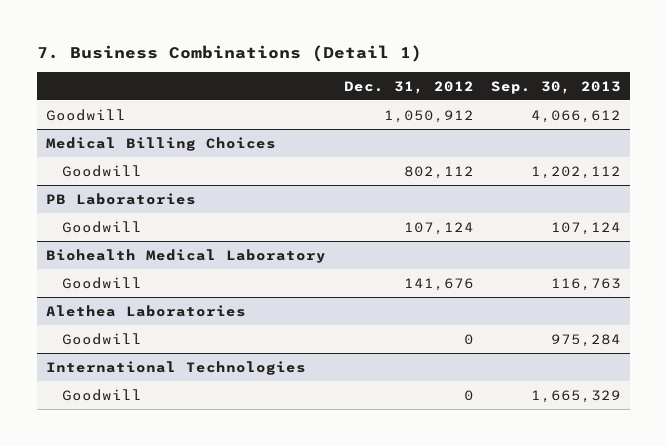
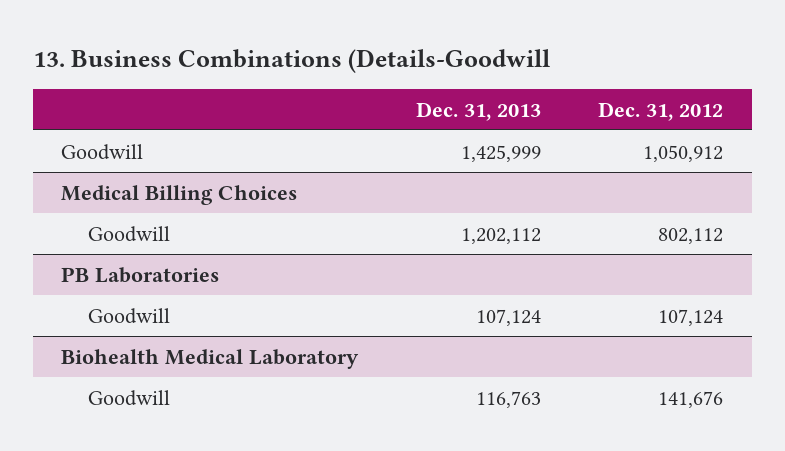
[37,45,423,63] 7. Business Combinations (Detail 1) -> [32,48,550,73] 13. Business Combinations (Details-Goodwill
[491,80,622,94] Sep. 30, 2013 -> none
none -> [415,101,541,121] Dec. 31, 2013
[46,304,247,317] Alethea Laboratories -> none
[61,332,142,345] Goodwill -> none
[46,360,307,375] International Technologies -> none
[61,388,142,401] Goodwill -> none

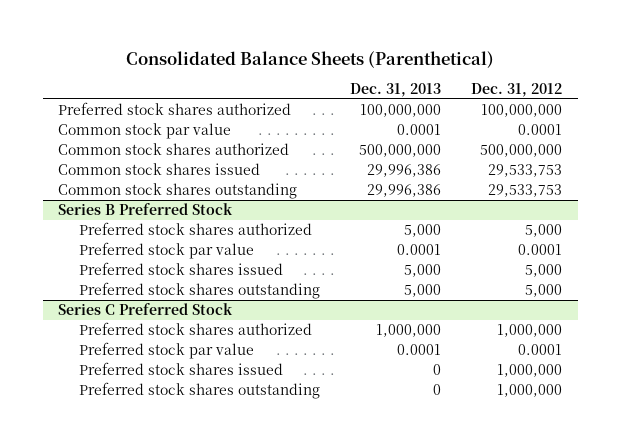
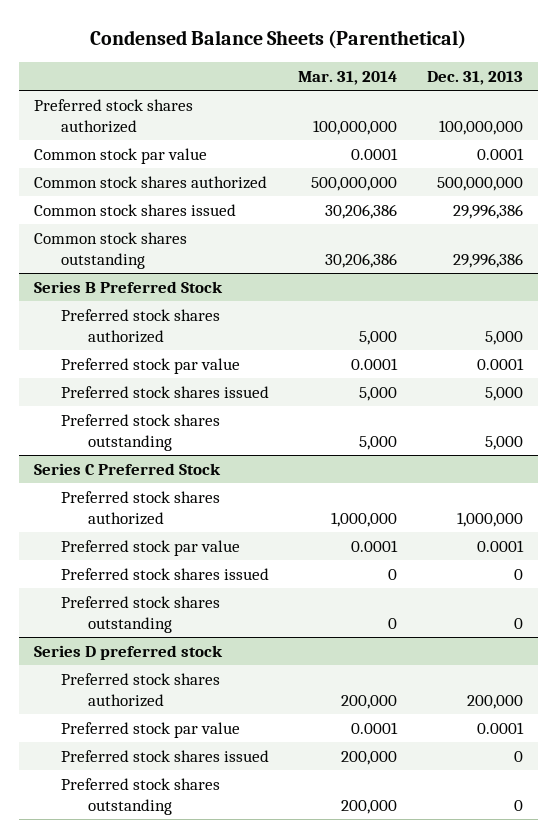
[126,50,495,68] Consolidated Balance Sheets (Parenthetical) -> [90,30,467,50] Condensed Balance Sheets (Parenthetical)
[471,83,563,98] Dec. 31, 2012 -> none
none -> [298,71,398,86] Mar. 31, 2014
none -> [33,644,223,660] Series D preferred stock
none -> [60,672,220,708] Preferred stock shares authorized
none -> [60,721,240,738] Preferred stock par value
none -> [60,749,269,762] Preferred stock shares issued
none -> [60,777,220,816] Preferred stock shares outstanding

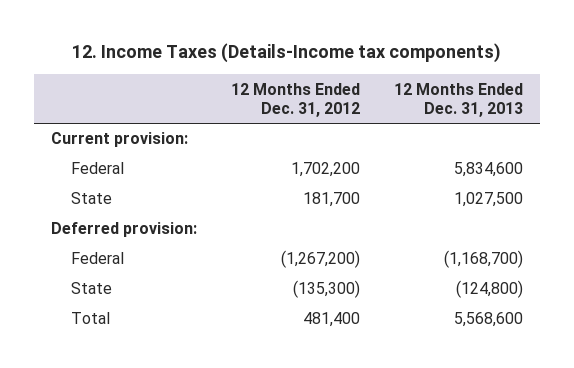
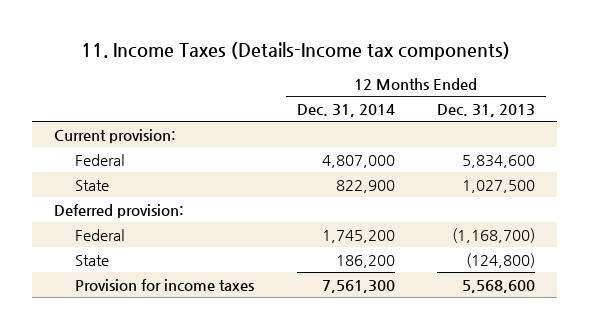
[71,43,501,64] 12. Income Taxes (Details-Income tax components) -> [80,41,510,60] 11. Income Taxes (Details-Income tax components)
[230,82,360,118] 12 Months Ended Dec. 31, 2012 -> none
none -> [296,103,395,117] Dec. 31, 2014
[71,312,111,325] Total -> [74,278,254,291] Provision for income taxes

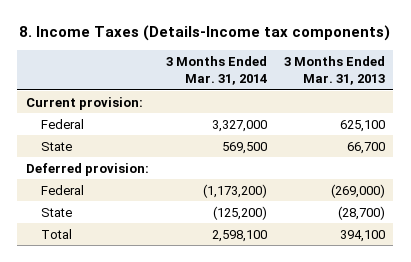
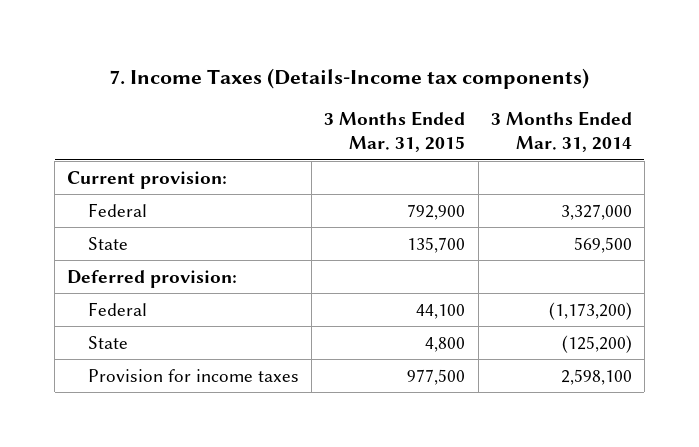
[19,25,391,42] 8. Income Taxes (Details-Income tax components) -> [109,67,590,89] 7. Income Taxes (Details-Income tax components)
[283,56,385,85] 3 Months Ended Mar. 31, 2013 -> none
none -> [324,111,466,153] 3 Months Ended Mar. 31, 2015
[40,228,72,239] Total -> [88,368,300,382] Provision for income taxes

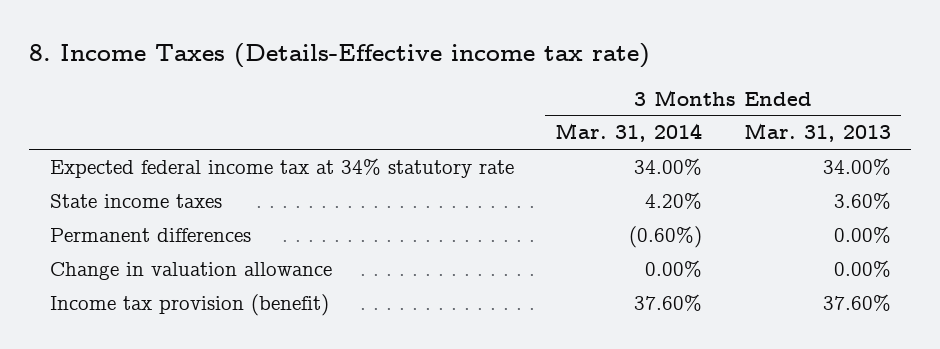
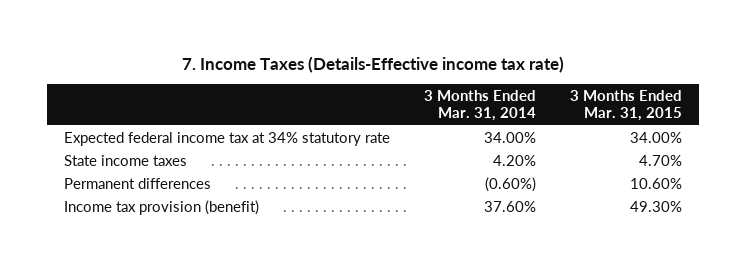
[29,43,651,69] 8. Income Taxes (Details-Effective income tax rate) -> [182,55,565,73] 7. Income Taxes (Details-Effective income tax rate)
[743,123,891,143] Mar. 31, 2013 -> none
none -> [570,90,683,122] 3 Months Ended Mar. 31, 2015
[49,261,332,280] Change in valuation allowance -> none

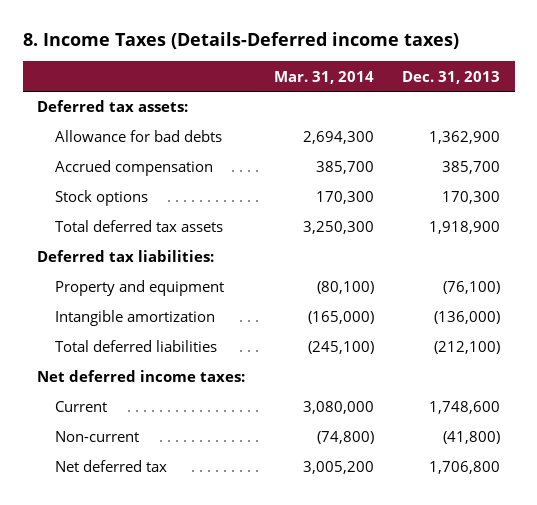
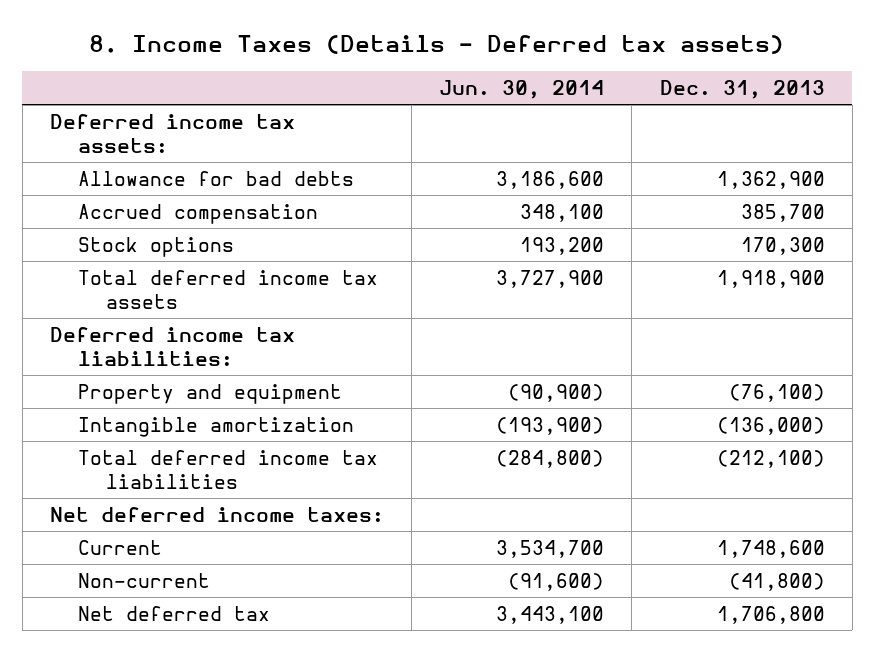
[22,32,459,50] 8. Income Taxes (Details-Deferred income taxes) -> [89,34,785,54] 8. Income Taxes (Details - Deferred tax assets)
[273,70,374,84] Mar. 31, 2014 -> none
none -> [439,79,605,99] Jun. 30, 2014
[36,100,188,113] Deferred tax assets: -> [50,113,296,153] Deferred income tax assets:
[54,220,223,233] Total deferred tax assets -> [77,269,378,309] Total deferred income tax assets
[36,250,214,263] Deferred tax liabilities: -> [50,326,296,366] Deferred income tax liabilities:
[54,340,217,353] Total deferred liabilities -> [77,449,378,489] Total deferred income tax liabilities

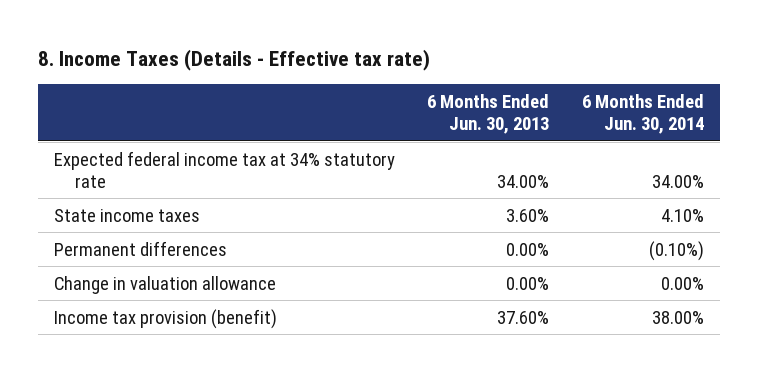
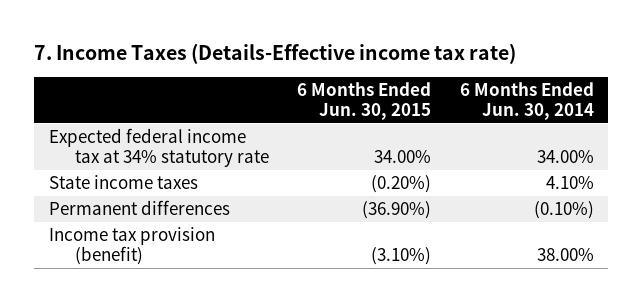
[37,49,430,72] 8. Income Taxes (Details - Effective tax rate) -> [34,43,517,65] 7. Income Taxes (Details-Effective income tax rate)
[427,94,550,135] 6 Months Ended Jun. 30, 2013 -> none
none -> [297,82,432,121] 6 Months Ended Jun. 30, 2015
[53,275,276,294] Change in valuation allowance -> none

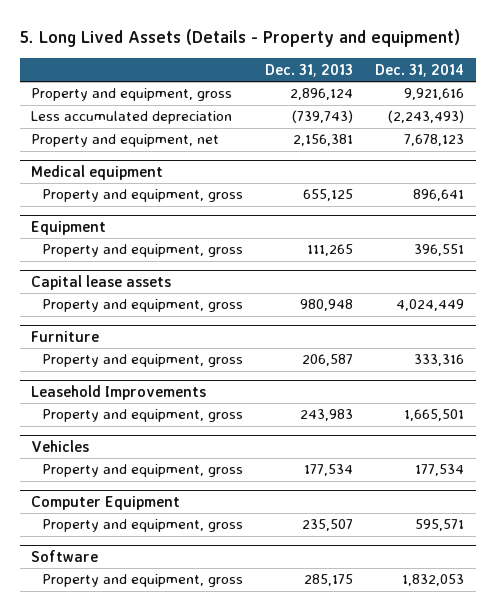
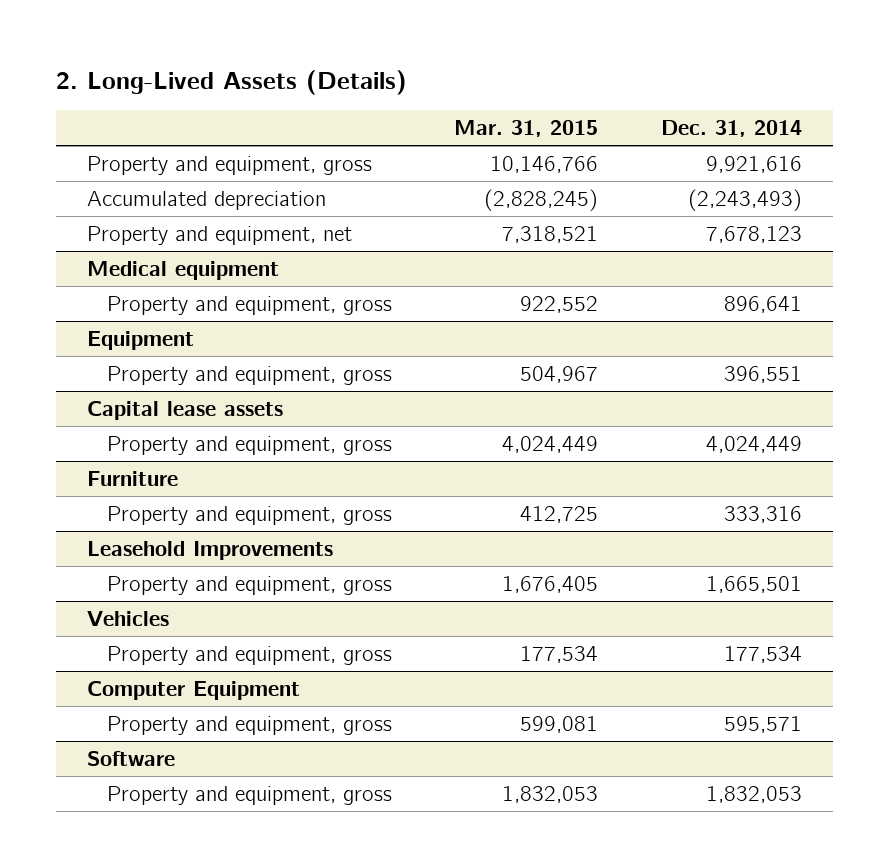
[20,29,461,48] 5. Long Lived Assets (Details - Property and equipment) -> [55,69,407,95] 2. Long-Lived Assets (Details)
[265,63,354,77] Dec. 31, 2013 -> none
none -> [454,120,599,138] Mar. 31, 2015
[31,111,233,125] Less accumulated depreciation -> [86,190,326,210] Accumulated depreciation

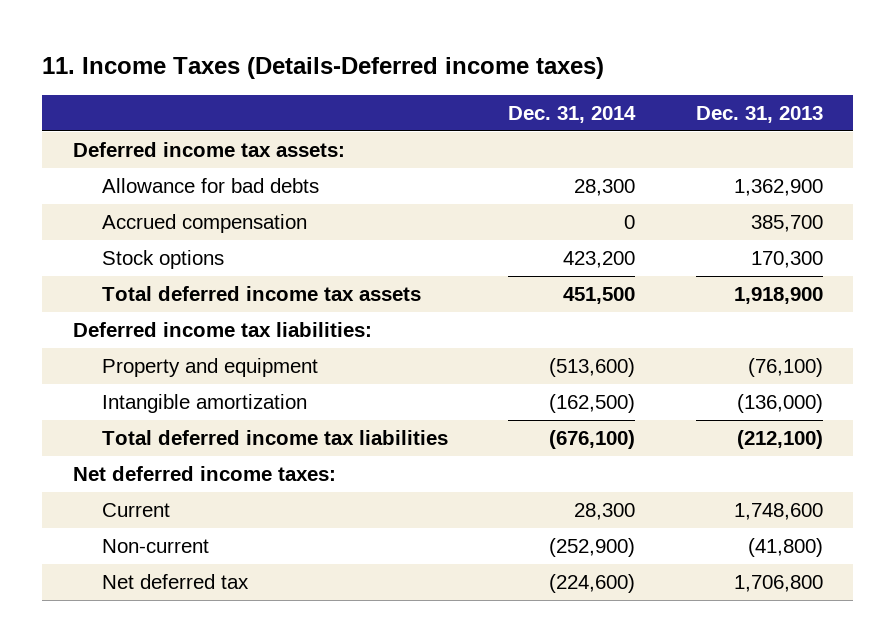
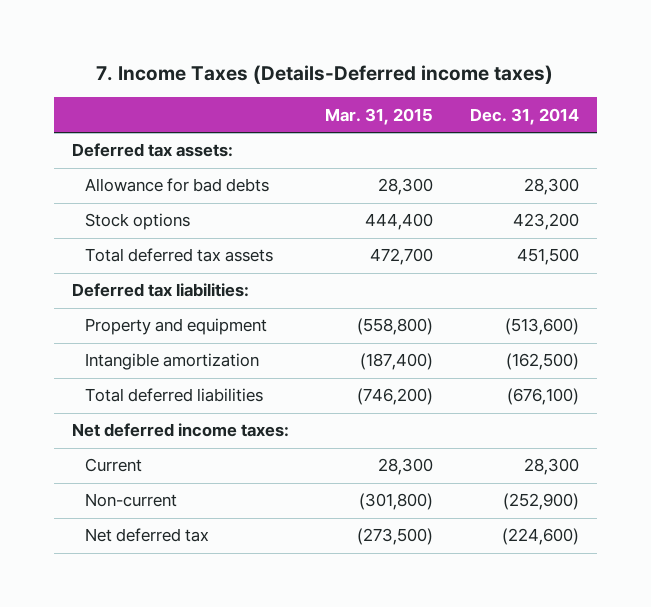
[42,57,605,80] 11. Income Taxes (Details-Deferred income taxes) -> [96,65,554,85] 7. Income Taxes (Details-Deferred income taxes)
[696,106,824,124] Dec. 31, 2013 -> none
none -> [325,107,434,125] Mar. 31, 2015
[72,142,345,158] Deferred income tax assets: -> [72,143,234,158] Deferred tax assets:
[101,214,307,234] Accrued compensation -> none
[101,286,421,302] Total deferred income tax assets -> [84,248,273,263] Total deferred tax assets
[72,322,372,338] Deferred income tax liabilities: -> [72,283,250,298] Deferred tax liabilities:
[101,430,448,446] Total deferred income tax liabilities -> [84,388,263,403] Total deferred liabilities

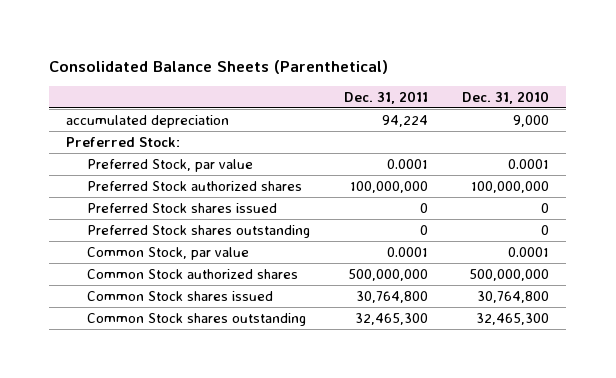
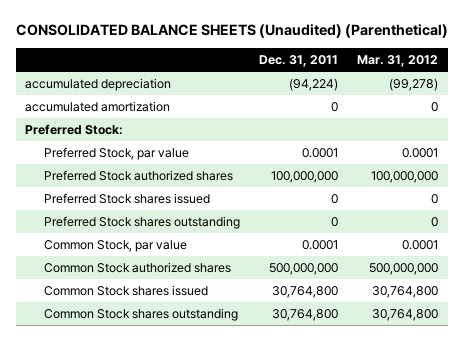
[49,59,389,74] Consolidated Balance Sheets (Parenthetical) -> [15,24,448,39] CONSOLIDATED BALANCE SHEETS (Unaudited) (Parenthetical)
[462,90,550,104] Dec. 31, 2010 -> none
none -> [357,54,439,67] Mar. 31, 2012
[382,114,429,127] 94,224 -> [289,78,339,92] (94,224)
none -> [25,101,171,113] accumulated amortization
[355,312,429,325] 32,465,300 -> [272,309,339,322] 30,764,800

